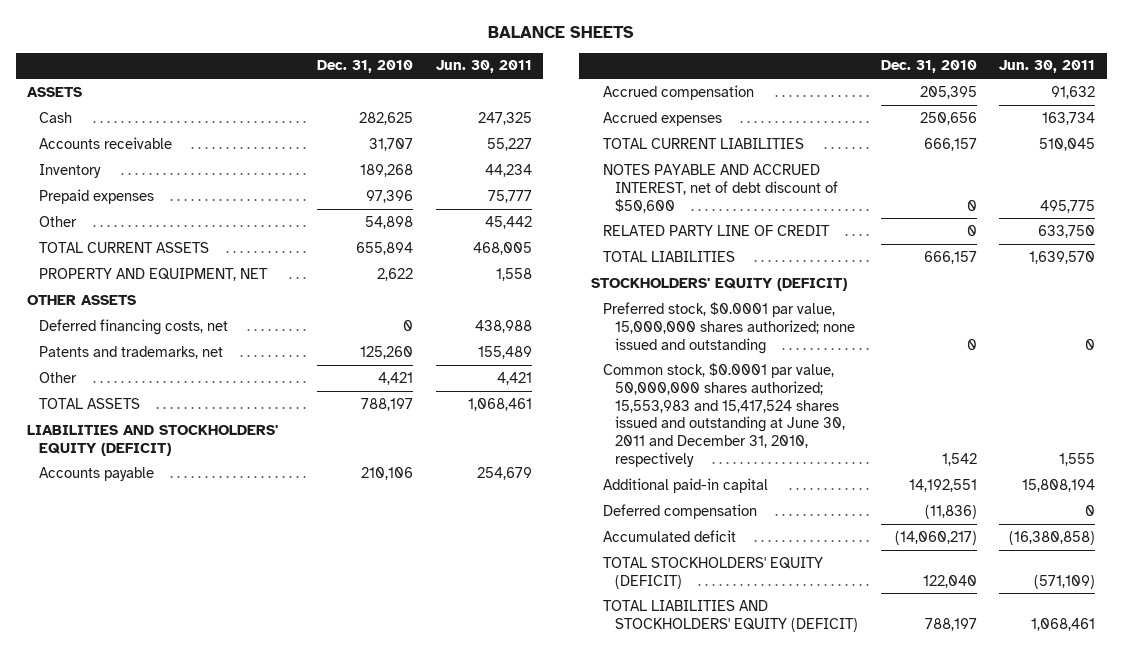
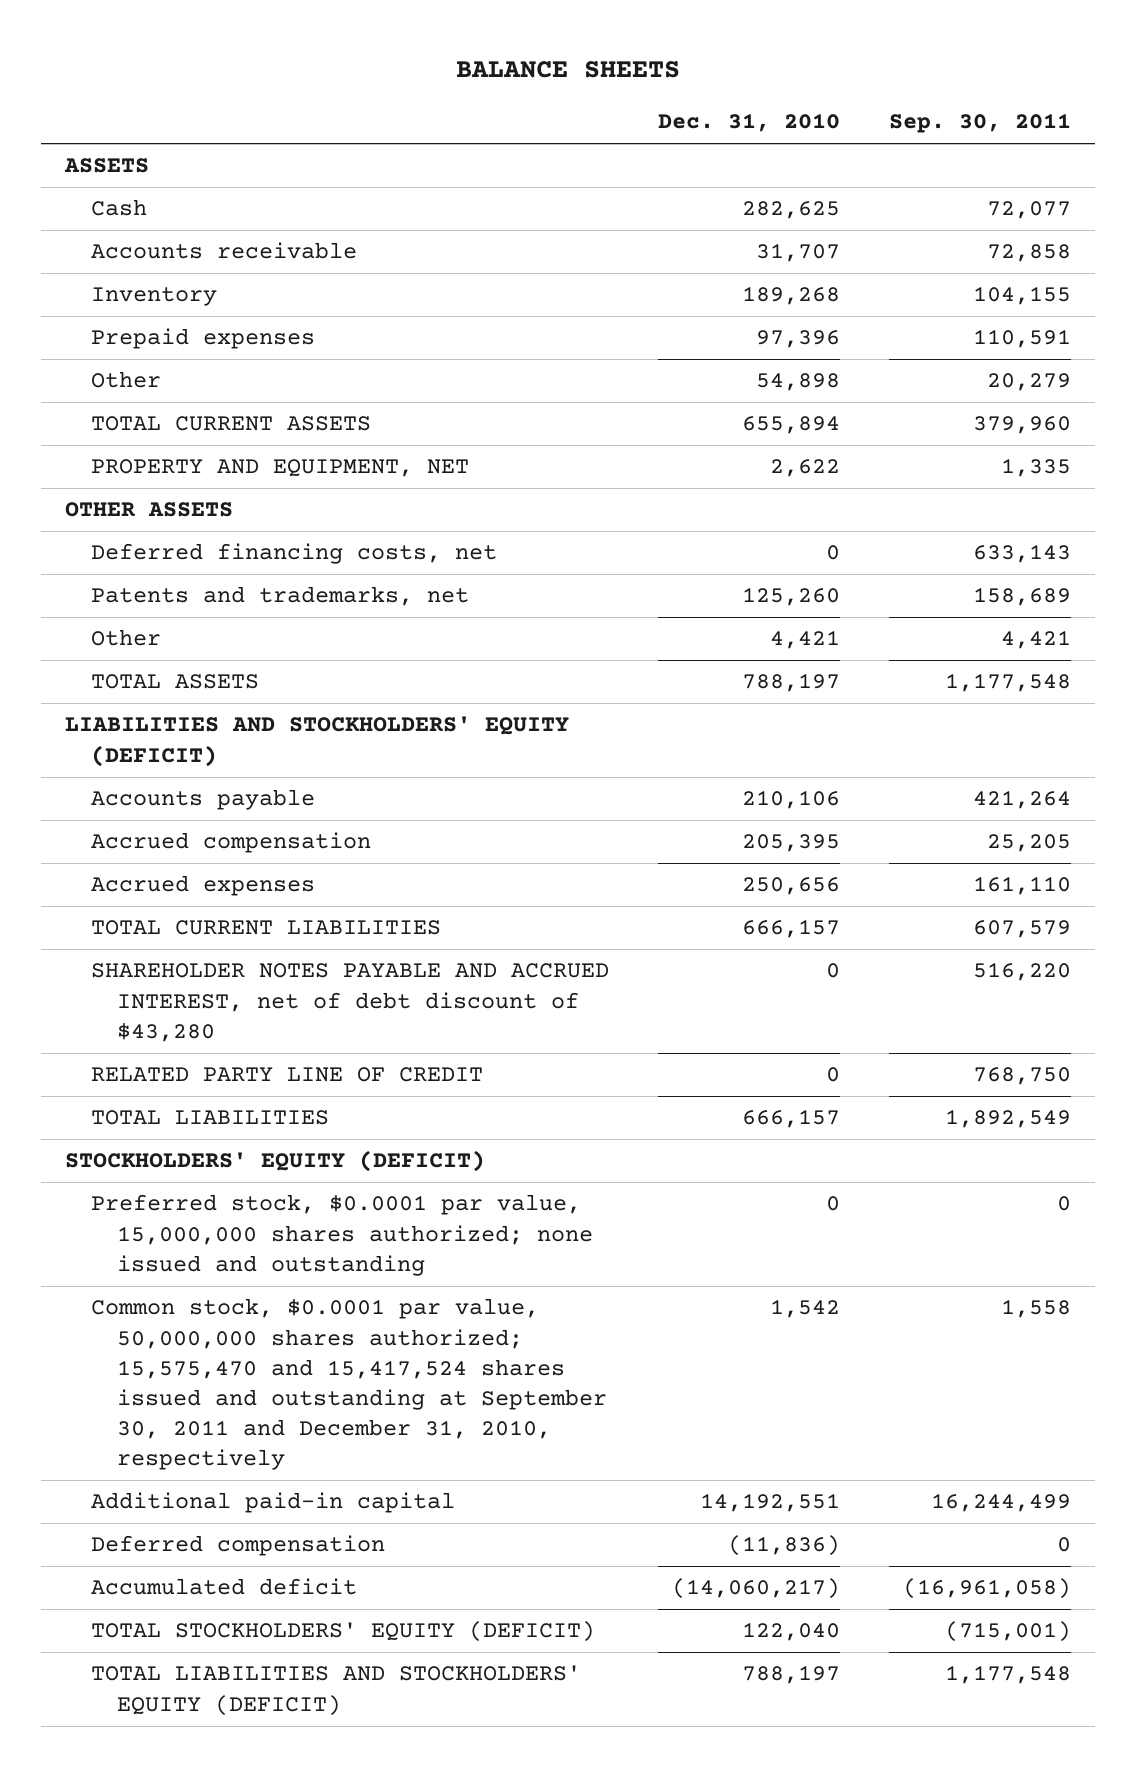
[435,60,532,74] Jun. 30, 2011 -> none
none -> [888,113,1071,134] Sep. 30, 2011
[602,163,838,213] NOTES PAYABLE AND ACCRUED INTEREST, net of debt discount of $50,600 -> [90,963,609,1042] SHAREHOLDER NOTES PAYABLE AND ACCRUED INTEREST, net of debt discount of $43,280
[602,362,845,468] Common stock, $0.0001 par value, 50,000,000 shares authorized; 15,553,983 and 15,417,524 shares issued and outstanding at June 30, 2011 and December 31, 2010, respectively -> [90,1298,607,1471] Common stock, $0.0001 par value, 50,000,000 shares authorized; 15,575,470 and 15,417,524 shares issued and outstanding at September 30, 2011 and December 31, 2010, respectively

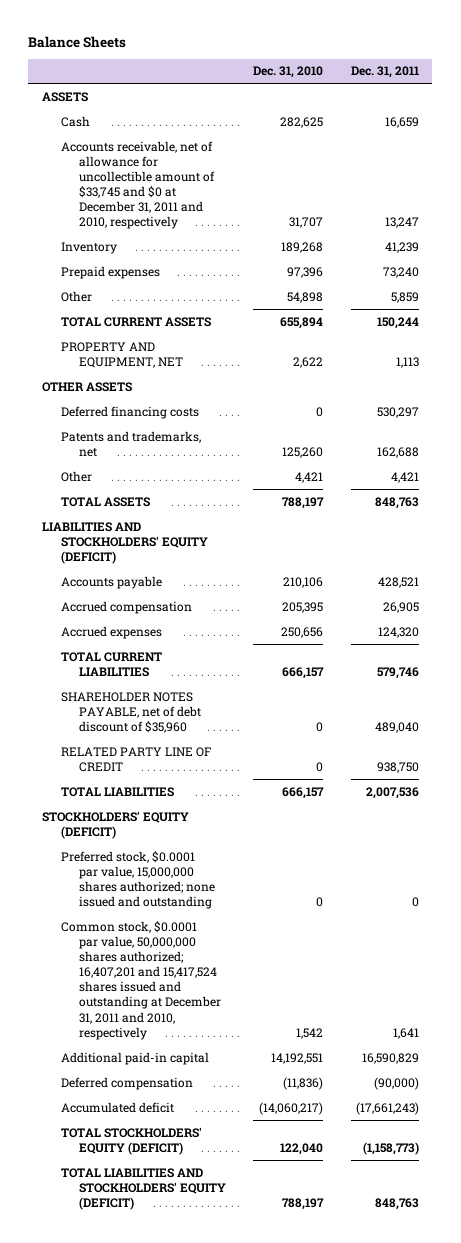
[455,60,680,78] BALANCE SHEETS -> [28,35,127,48] Balance Sheets
[888,113,1071,134] Sep. 30, 2011 -> none
none -> [350,66,419,79] Dec. 31, 2011
[90,242,357,260] Accounts receivable -> [60,140,215,230] Accounts receivable, net of allowance for uncollectible amount of $33,745 and $0 at December 31, 2011 and 2010, respectively
[90,543,497,565] Deferred financing costs, net -> [60,405,199,419] Deferred financing costs
[90,963,609,1042] SHAREHOLDER NOTES PAYABLE AND ACCRUED INTEREST, net of debt discount of $43,280 -> [60,691,201,733] SHAREHOLDER NOTES PAYABLE, net of debt discount of $35,960
[90,1298,607,1471] Common stock, $0.0001 par value, 50,000,000 shares authorized; 15,575,470 and 15,417,524 shares issued and outstanding at September 30, 2011 and December 31, 2010, respectively -> [60,920,221,1040] Common stock, $0.0001 par value, 50,000,000 shares authorized; 16,407,201 and 15,417,524 shares issued and outstanding at December 31, 2011 and 2010, respectively

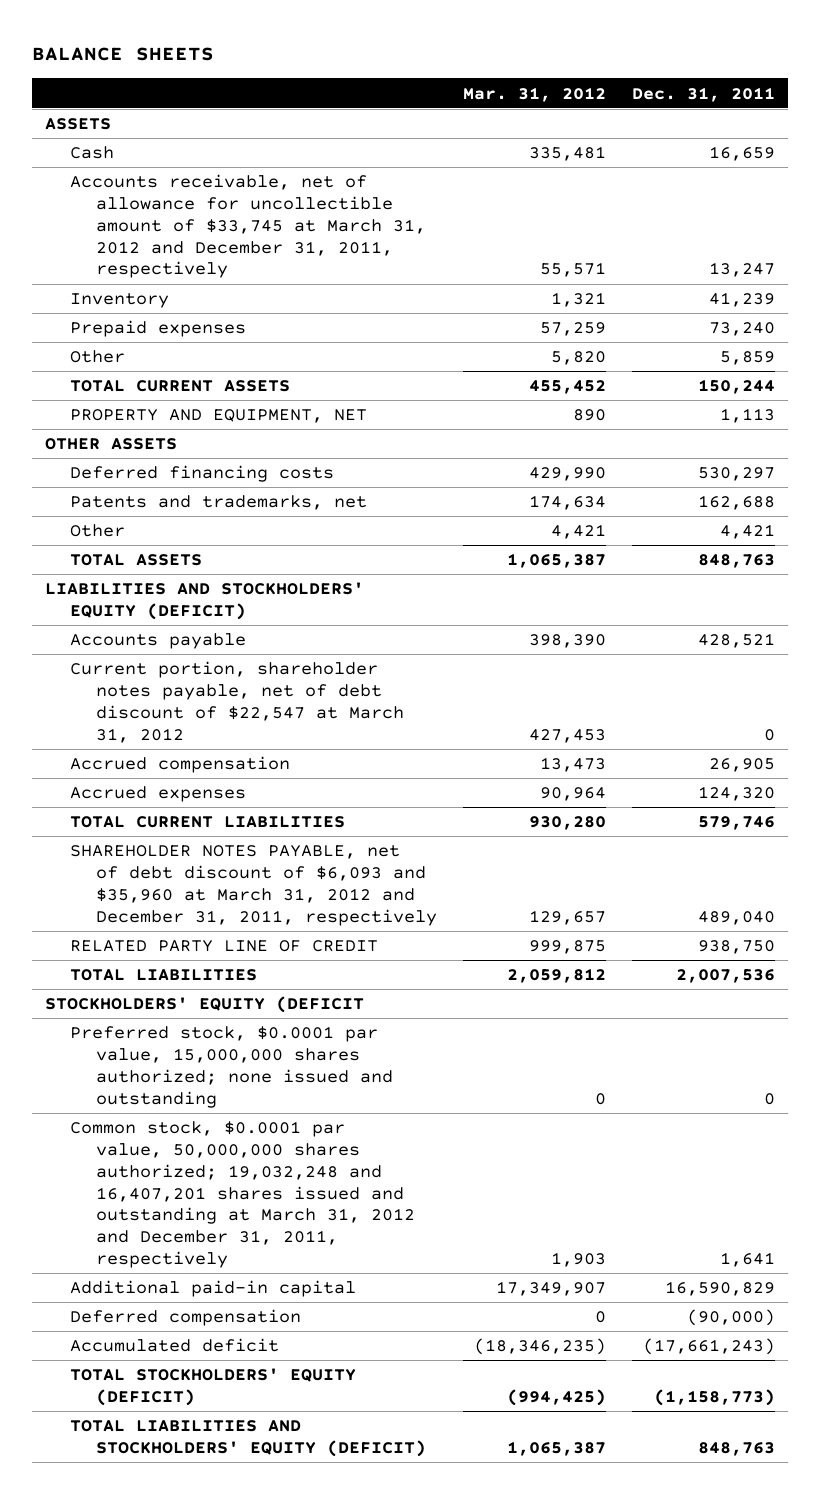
[28,35,127,48] Balance Sheets -> [31,47,214,62] BALANCE SHEETS
[253,66,324,79] Dec. 31, 2010 -> none
none -> [462,86,606,102] Mar. 31, 2012
[60,140,215,230] Accounts receivable, net of allowance for uncollectible amount of $33,745 and $0 at December 31, 2011 and 2010, respectively -> [70,174,426,279] Accounts receivable, net of allowance for uncollectible amount of $33,745 at March 31, 2012 and December 31, 2011, respectively
none -> [70,661,404,743] Current portion, shareholder notes payable, net of debt discount of $22,547 at March 31, 2012
[60,691,201,733] SHAREHOLDER NOTES PAYABLE, net of debt discount of $35,960 -> [70,845,437,926] SHAREHOLDER NOTES PAYABLE, net of debt discount of $6,093 and $35,960 at March 31, 2012 and December 31, 2011, respectively
[42,810,190,839] STOCKHOLDERS' EQUITY (DEFICIT) -> [44,996,364,1014] STOCKHOLDERS' EQUITY (DEFICIT
[60,920,221,1040] Common stock, $0.0001 par value, 50,000,000 shares authorized; 16,407,201 and 15,417,524 shares issued and outstanding at December 31, 2011 and 2010, respectively -> [70,1121,415,1268] Common stock, $0.0001 par value, 50,000,000 shares authorized; 19,032,248 and 16,407,201 shares issued and outstanding at March 31, 2012 and December 31, 2011, respectively

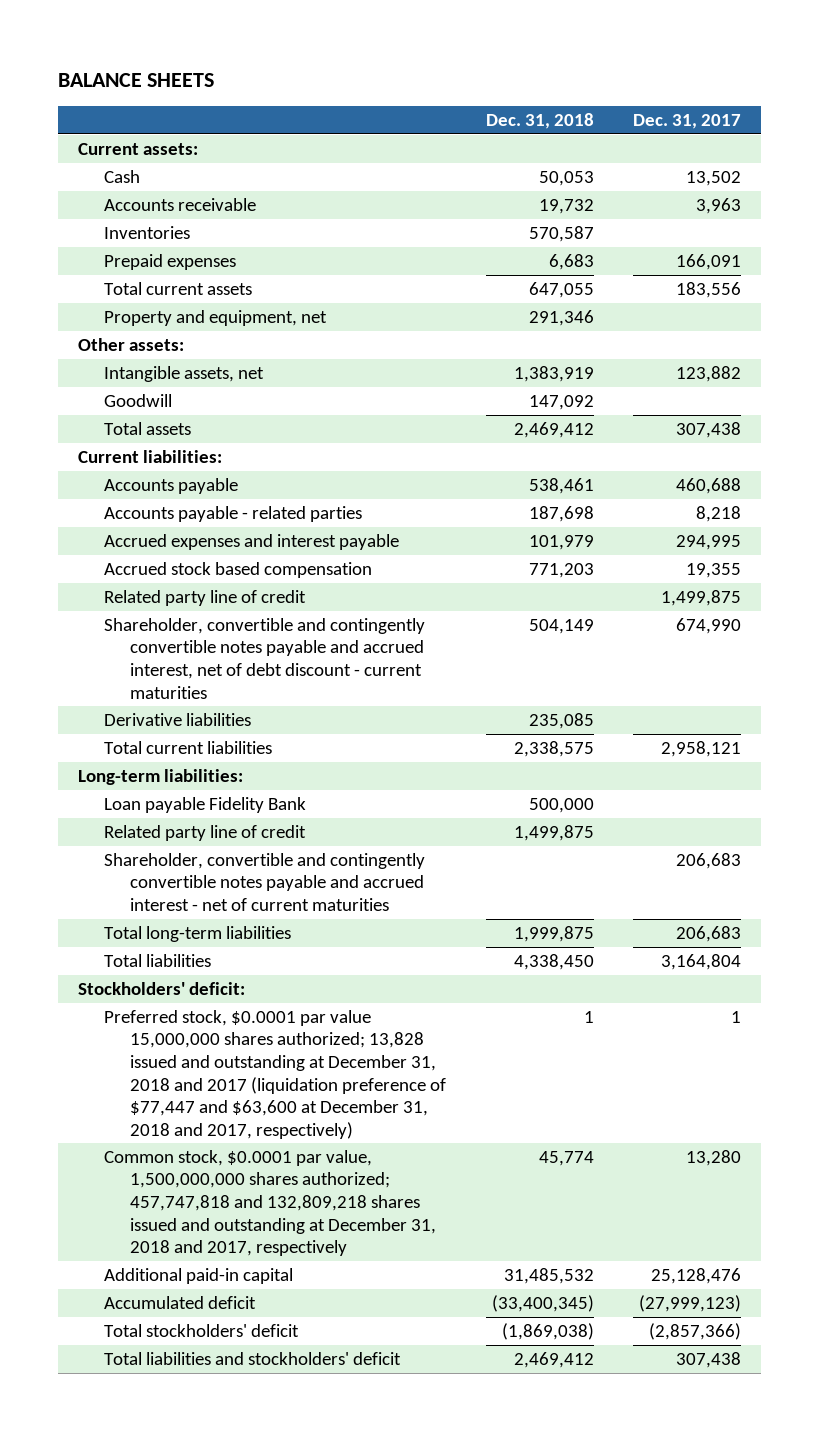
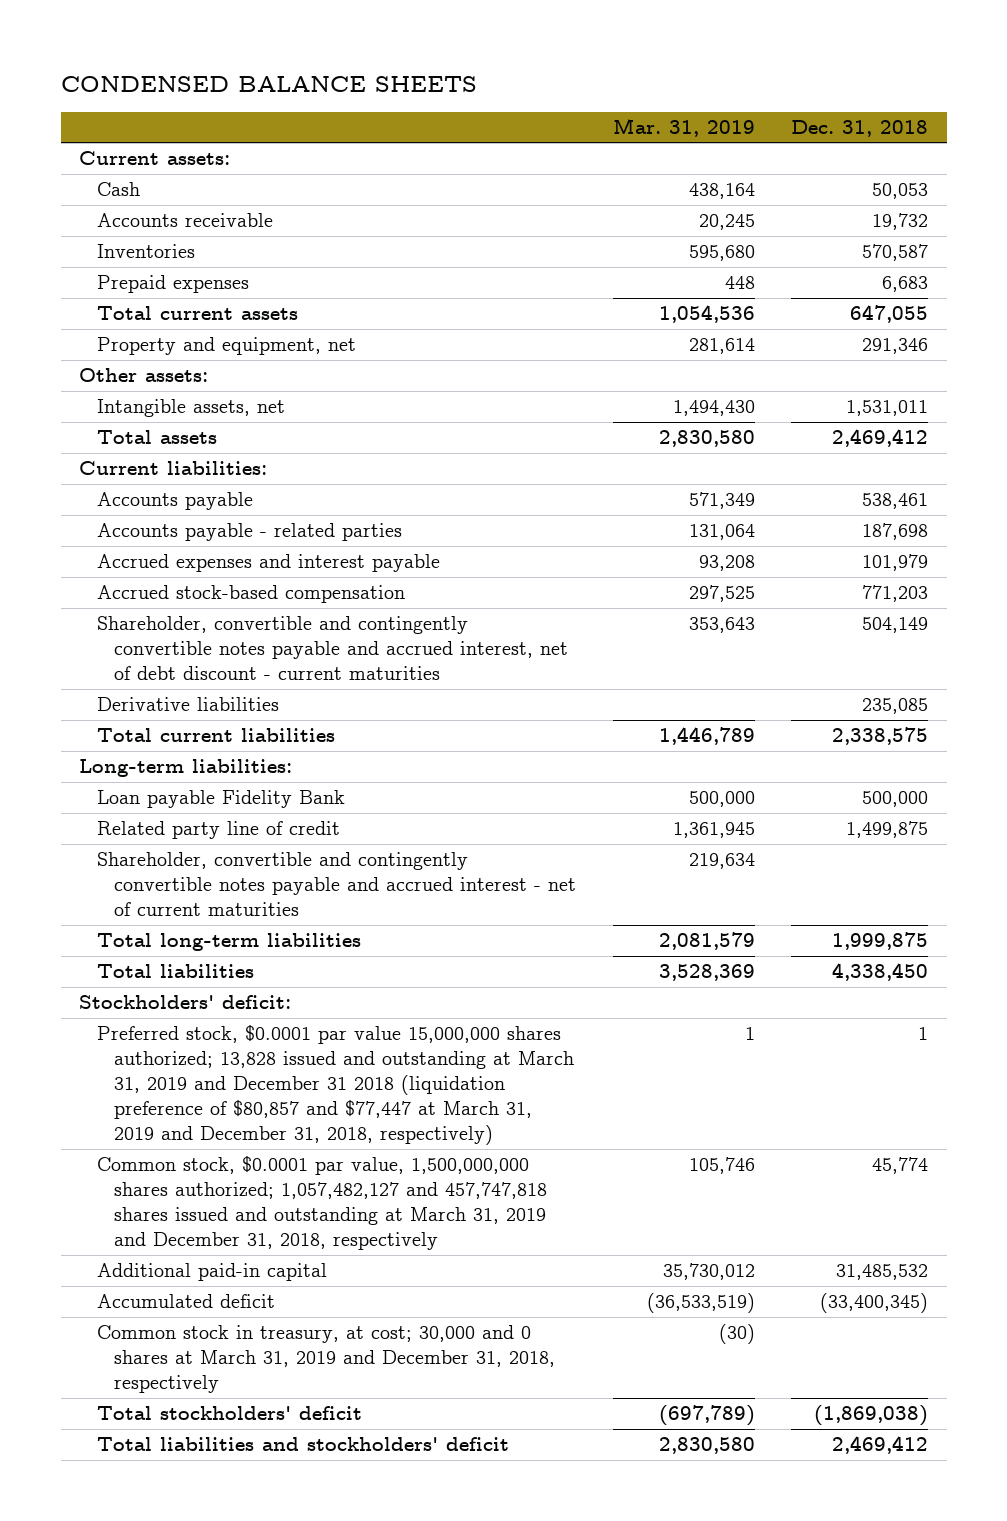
[58,73,215,88] BALANCE SHEETS -> [60,75,477,92] CONDENSED BALANCE SHEETS
[633,113,742,129] Dec. 31, 2017 -> none
none -> [612,117,755,137] Mar. 31, 2019
[104,393,173,407] Goodwill -> none
[513,365,594,382] 1,383,919 -> [846,400,929,417] 1,531,011
[104,589,307,606] Related party line of credit -> none
[104,561,373,578] Accrued stock based compensation -> [96,585,405,604] Accrued stock-based compensation
[104,1009,447,1139] Preferred stock, $0.0001 par value 15,000,000 shares authorized; 13,828 issued and outstanding at December 31, 2018 and 2017 (liquidation preference of $77,447 and $63,600 at December 31, 2018 and 2017, respectively) -> [96,1025,575,1146] Preferred stock, $0.0001 par value 15,000,000 shares authorized; 13,828 issued and outstanding at March 31, 2019 and December 31 2018 (liquidation preference of $80,857 and $77,447 at March 31, 2019 and December 31, 2018, respectively)
[104,1149,437,1257] Common stock, $0.0001 par value, 1,500,000,000 shares authorized; 457,747,818 and 132,809,218 shares issued and outstanding at December 31, 2018 and 2017, respectively -> [96,1156,548,1251] Common stock, $0.0001 par value, 1,500,000,000 shares authorized; 1,057,482,127 and 457,747,818 shares issued and outstanding at March 31, 2019 and December 31, 2018, respectively
none -> [96,1325,556,1394] Common stock in treasury, at cost; 30,000 and 0 shares at March 31, 2019 and December 31, 2018, respectively

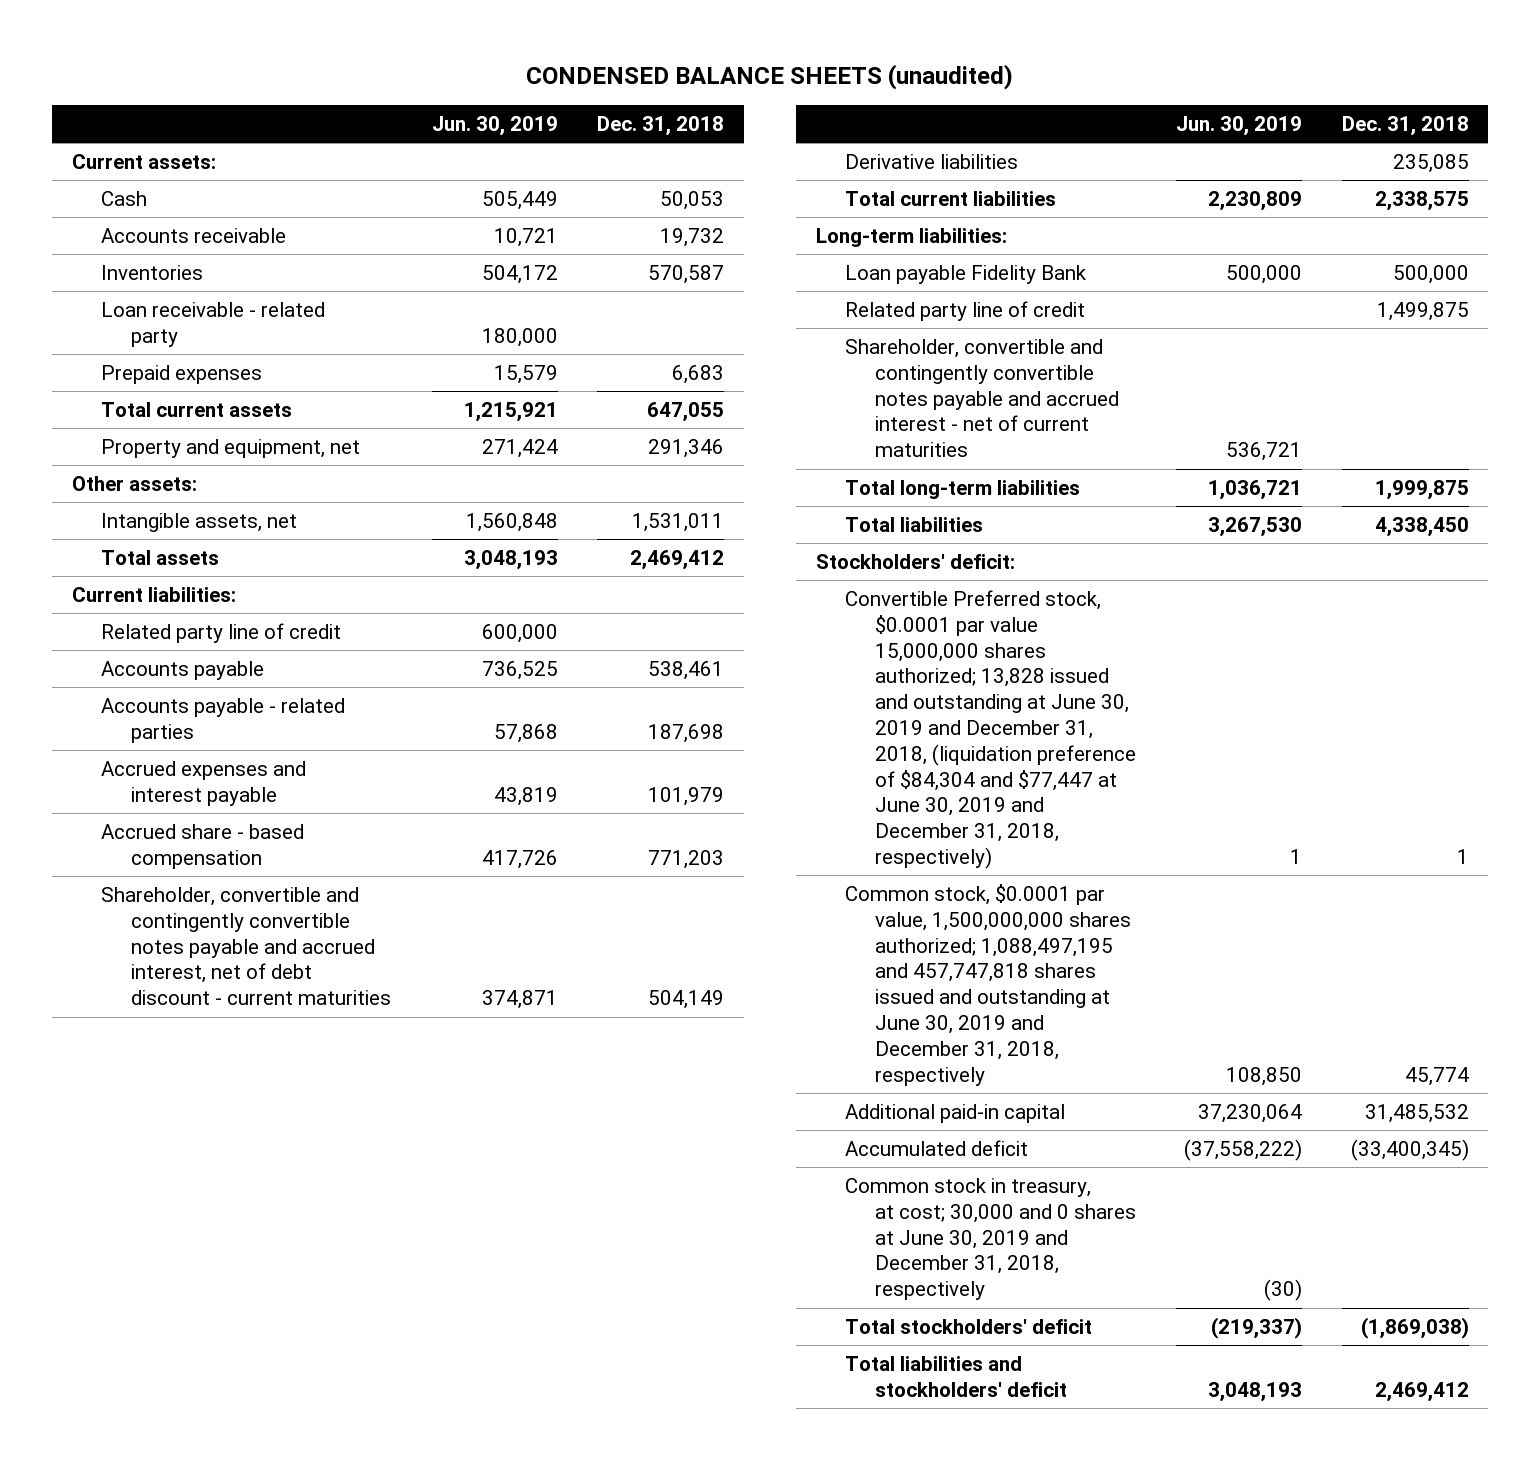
[60,75,477,92] CONDENSED BALANCE SHEETS -> [526,63,1014,90] CONDENSED BALANCE SHEETS (unaudited)
[612,117,755,137] Mar. 31, 2019 -> none
none -> [431,115,558,136] Jun. 30, 2019
none -> [101,302,326,347] Loan receivable - related party
none -> [101,623,342,644] Related party line of credit
[96,585,405,604] Accrued stock-based compensation -> [101,824,305,869] Accrued share - based compensation
[96,1025,575,1146] Preferred stock, $0.0001 par value 15,000,000 shares authorized; 13,828 issued and outstanding at March 31, 2019 and December 31 2018 (liquidation preference of $80,857 and $77,447 at March 31, 2019 and December 31, 2018, respectively) -> [845,590,1137,869] Convertible Preferred stock, $0.0001 par value 15,000,000 shares authorized; 13,828 issued and outstanding at June 30, 2019 and December 31, 2018, (liquidation preference of $84,304 and $77,447 at June 30, 2019 and December 31, 2018, respectively)
[96,1156,548,1251] Common stock, $0.0001 par value, 1,500,000,000 shares authorized; 1,057,482,127 and 457,747,818 shares issued and outstanding at March 31, 2019 and December 31, 2018, respectively -> [845,884,1132,1086] Common stock, $0.0001 par value, 1,500,000,000 shares authorized; 1,088,497,195 and 457,747,818 shares issued and outstanding at June 30, 2019 and December 31, 2018, respectively
[96,1325,556,1394] Common stock in treasury, at cost; 30,000 and 0 shares at March 31, 2019 and December 31, 2018, respectively -> [845,1178,1137,1301] Common stock in treasury, at cost; 30,000 and 0 shares at June 30, 2019 and December 31, 2018, respectively

